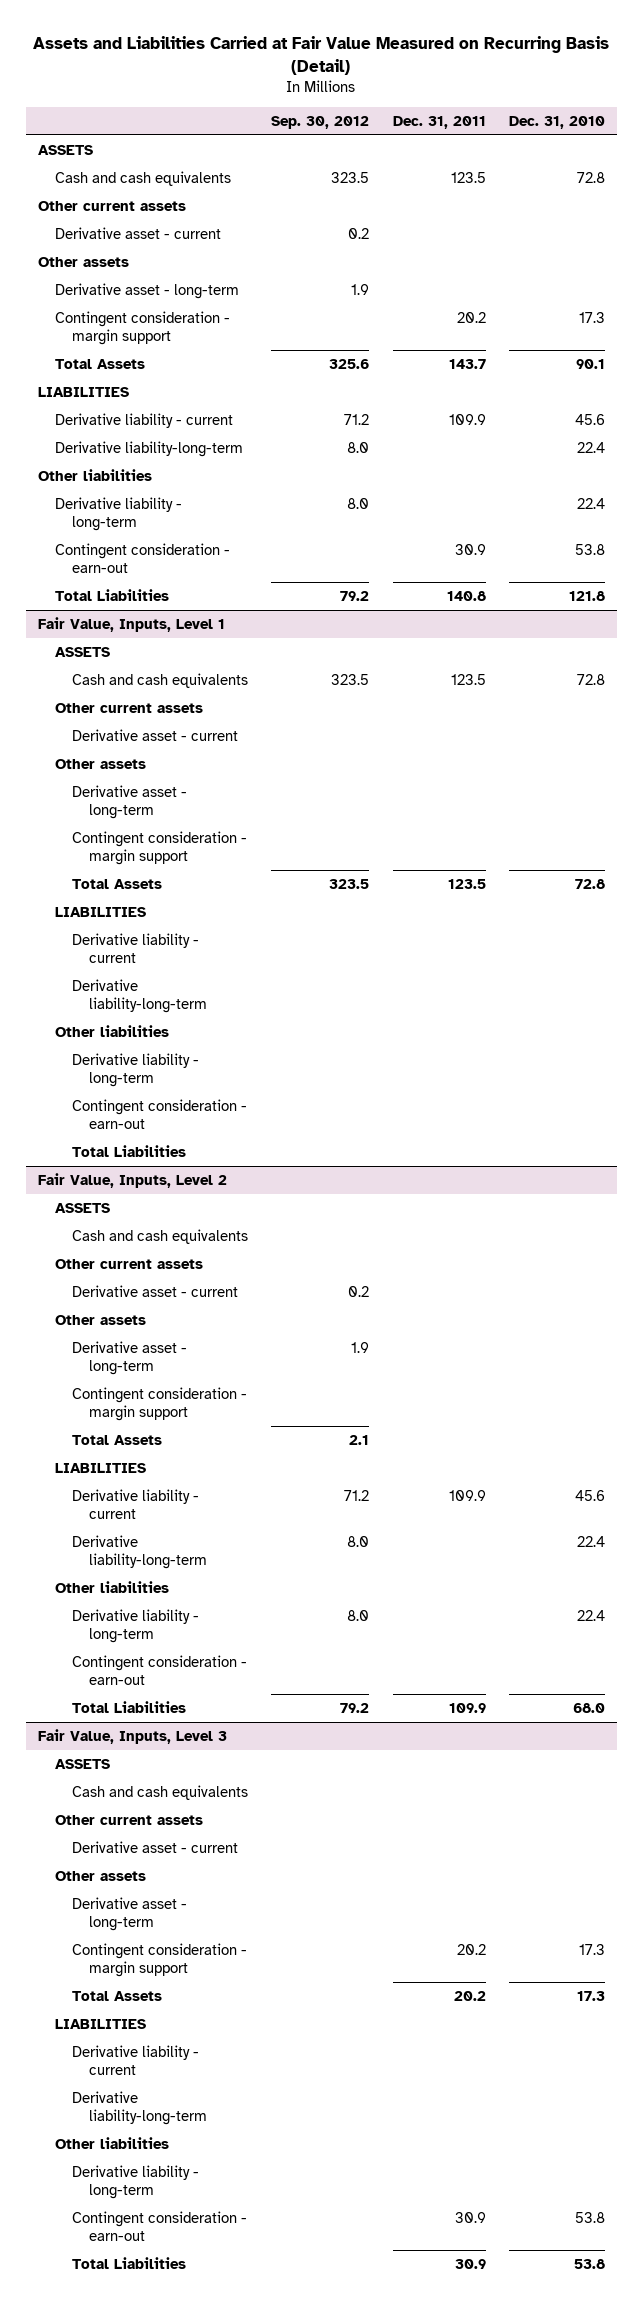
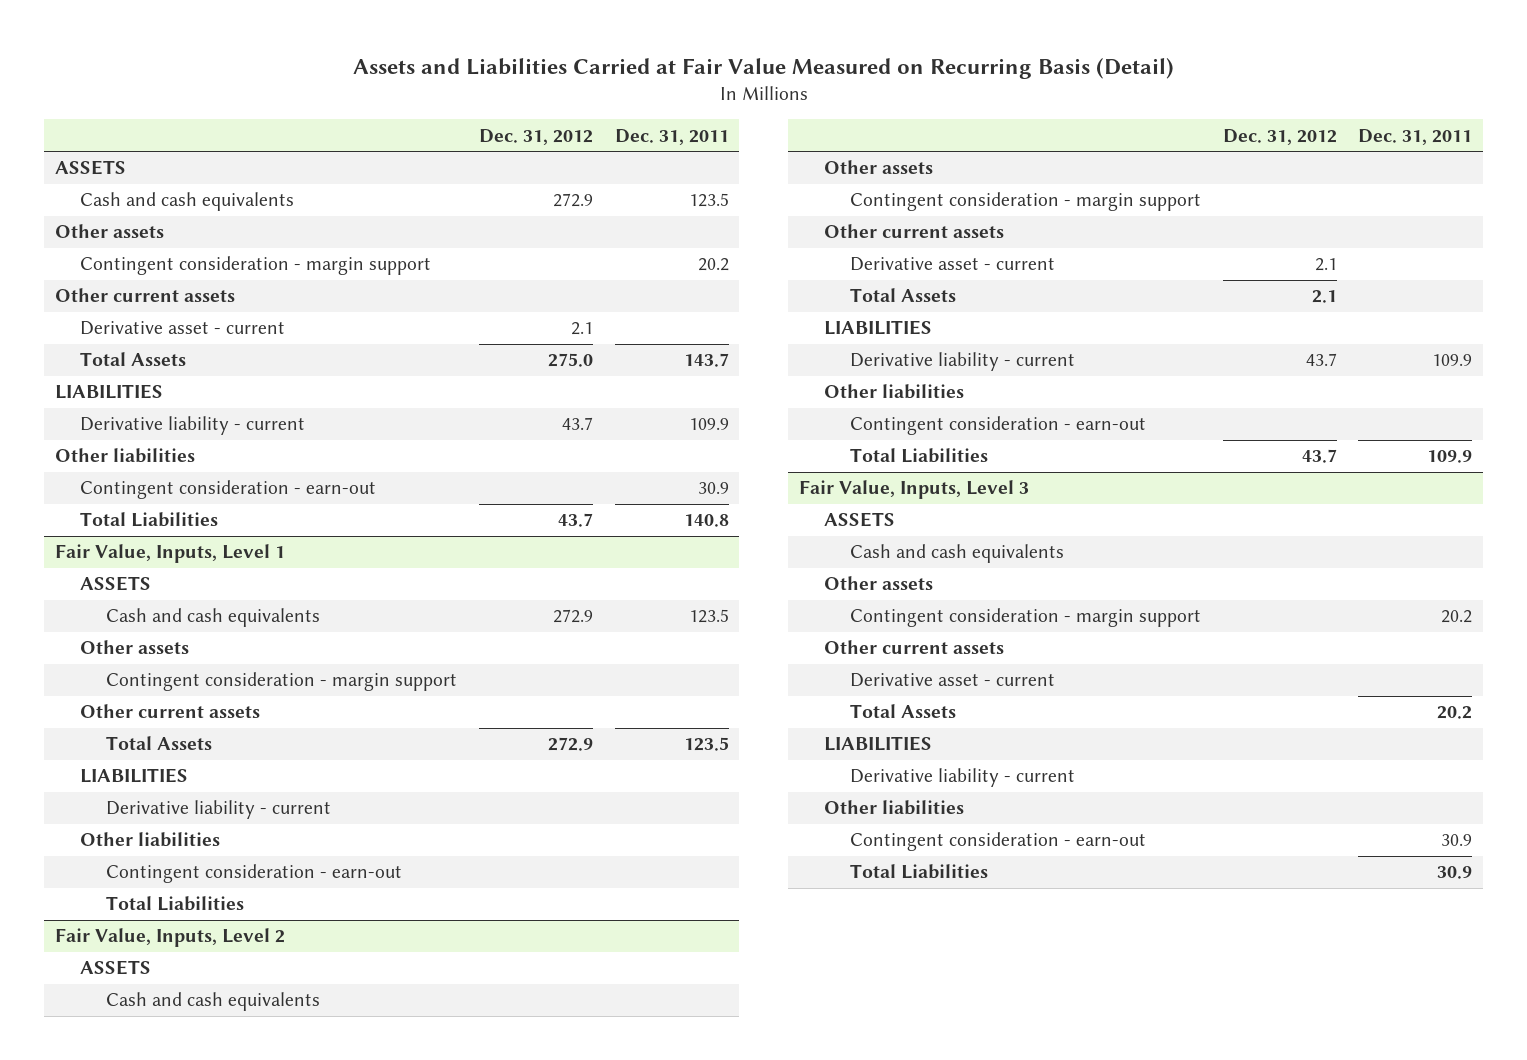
[271,116,370,130] Sep. 30, 2012 -> none
[508,116,605,130] Dec. 31, 2010 -> none
none -> [478,128,593,145] Dec. 31, 2012
[54,282,239,299] Derivative asset - long-term -> none
[37,200,186,211] Other current assets -> [54,288,235,303] Other current assets
[54,226,221,239] Derivative asset - current -> [80,321,286,336] Derivative asset - current
[54,440,243,457] Derivative liability-long-term -> none
[54,496,182,531] Derivative liability - long-term -> none
[71,728,238,741] Derivative asset - current -> none
[71,784,187,819] Derivative asset - long-term -> none
[54,702,203,713] Other current assets -> [80,704,261,719] Other current assets
[71,978,207,1013] Derivative liability-long-term -> none
[71,1052,199,1087] Derivative liability - long-term -> none
[71,1340,187,1375] Derivative asset - long-term -> none
[54,1258,203,1269] Other current assets -> [824,224,1005,239] Other current assets
[71,1284,238,1297] Derivative asset - current -> [850,257,1056,272] Derivative asset - current
[71,1534,207,1569] Derivative liability-long-term -> none
[71,1608,199,1643] Derivative liability - long-term -> none
[71,1896,187,1931] Derivative asset - long-term -> none
[54,1814,203,1825] Other current assets -> [824,640,1005,655] Other current assets
[71,1840,238,1853] Derivative asset - current -> [850,673,1056,688] Derivative asset - current
[71,2090,207,2125] Derivative liability-long-term -> none
[71,2164,199,2199] Derivative liability - long-term -> none

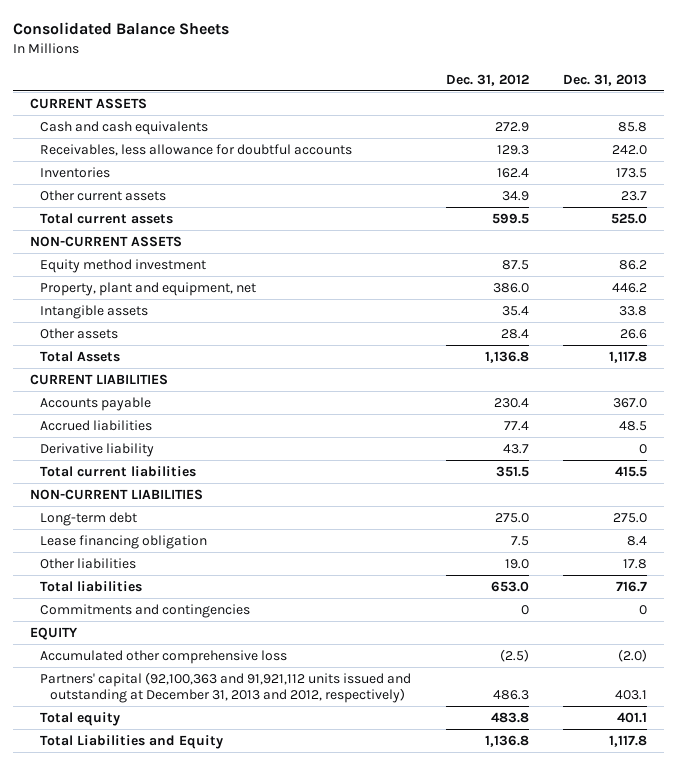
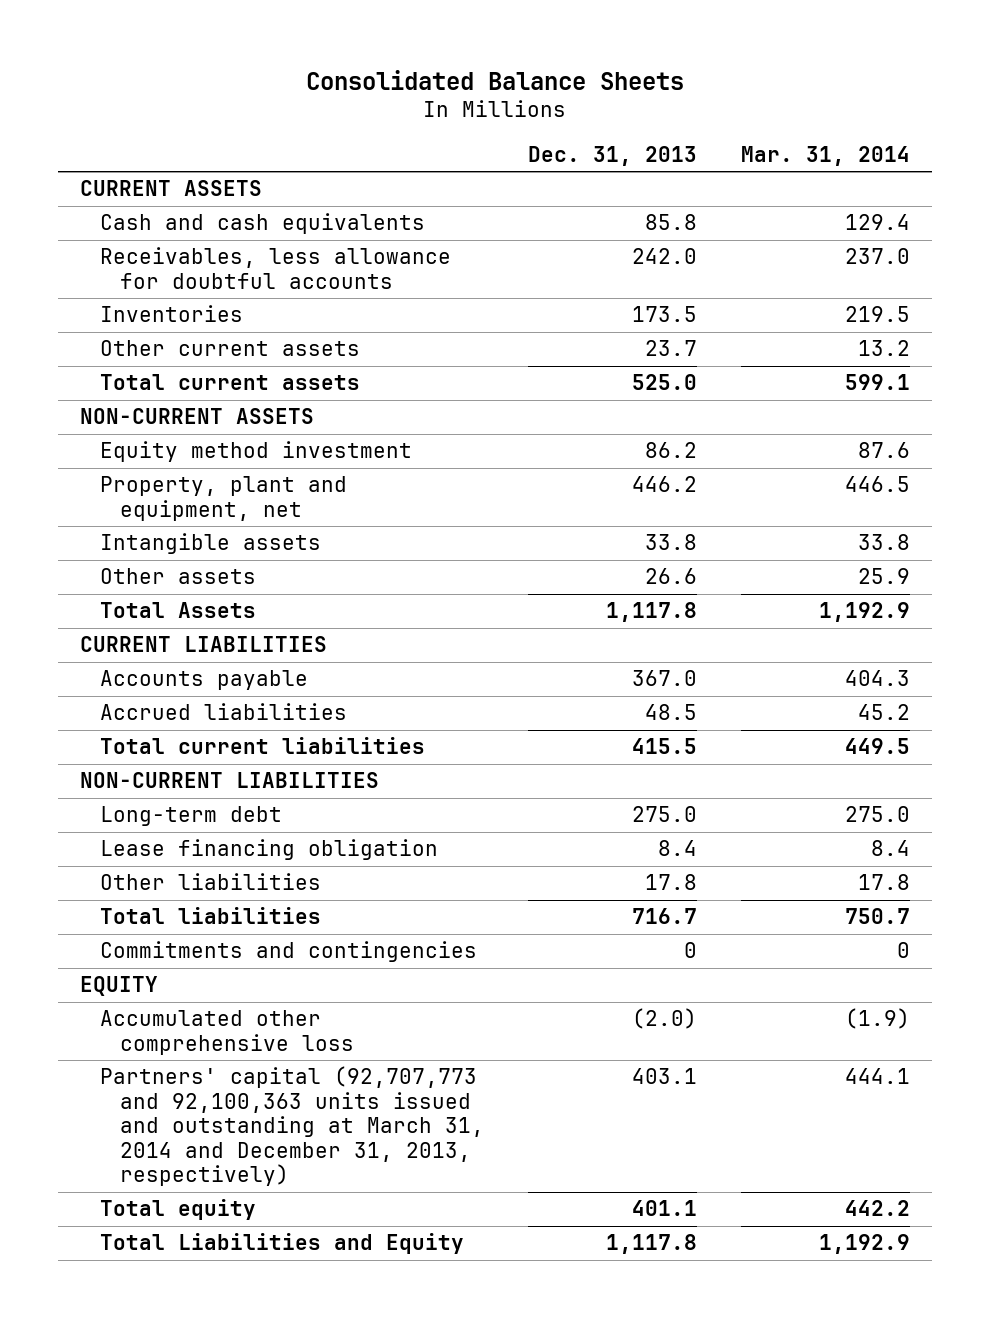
[445,73,529,86] Dec. 31, 2012 -> none
none -> [741,146,911,167] Mar. 31, 2014
[39,443,154,458] Derivative liability -> none
[39,672,411,704] Partners' capital (92,100,363 and 91,921,112 units issued and outstanding at December 31, 2013 and 2012, respectively) -> [99,1066,485,1187] Partners' capital (92,707,773 and 92,100,363 units issued and outstanding at March 31, 2014 and December 31, 2013, respectively)

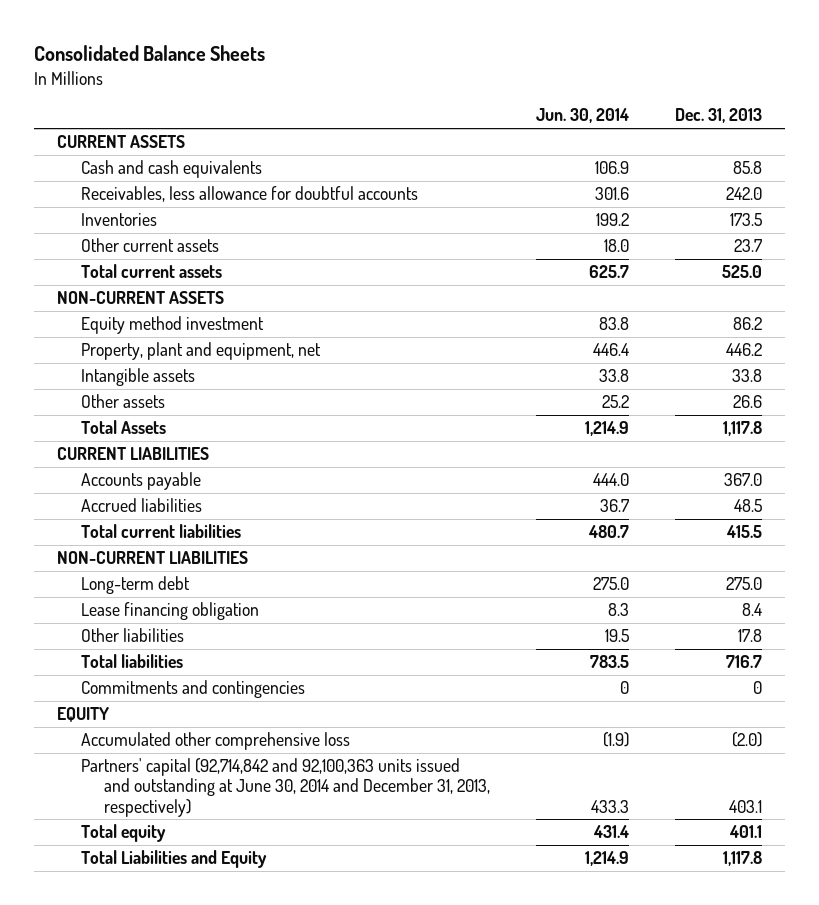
[741,146,911,167] Mar. 31, 2014 -> none
none -> [536,108,630,124] Jun. 30, 2014
[99,1066,485,1187] Partners' capital (92,707,773 and 92,100,363 units issued and outstanding at March 31, 2014 and December 31, 2013, respectively) -> [80,758,491,817] Partners' capital (92,714,842 and 92,100,363 units issued and outstanding at June 30, 2014 and December 31, 2013, respectively)

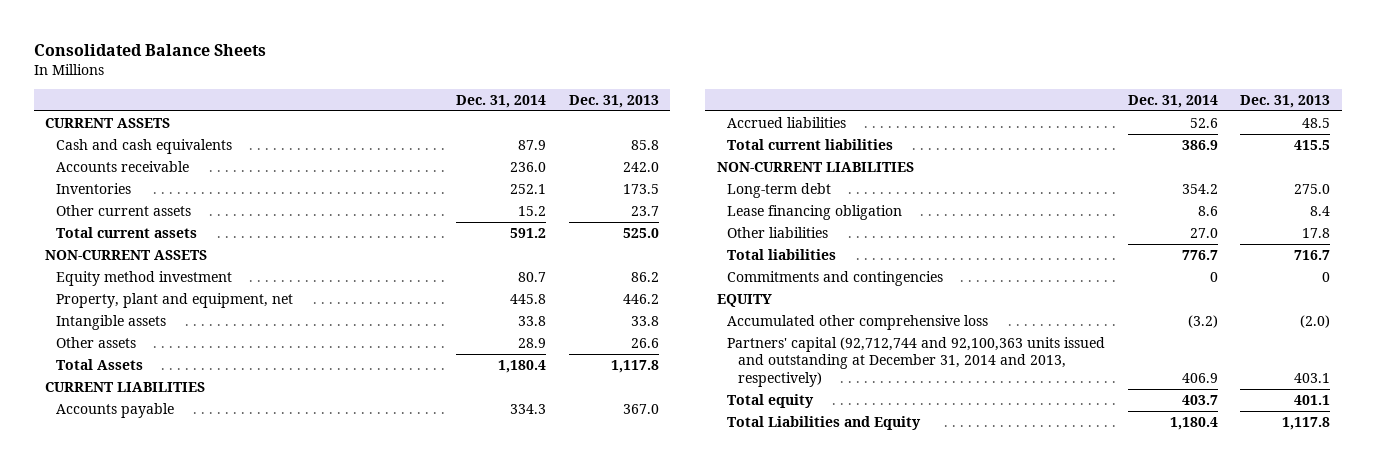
[536,108,630,124] Jun. 30, 2014 -> none
none -> [456,94,547,108] Dec. 31, 2014
[80,186,418,203] Receivables, less allowance for doubtful accounts -> [55,160,189,172] Accounts receivable
[80,758,491,817] Partners' capital (92,714,842 and 92,100,363 units issued and outstanding at June 30, 2014 and December 31, 2013, respectively) -> [727,336,1106,387] Partners' capital (92,712,744 and 92,100,363 units issued and outstanding at December 31, 2014 and 2013, respectively)

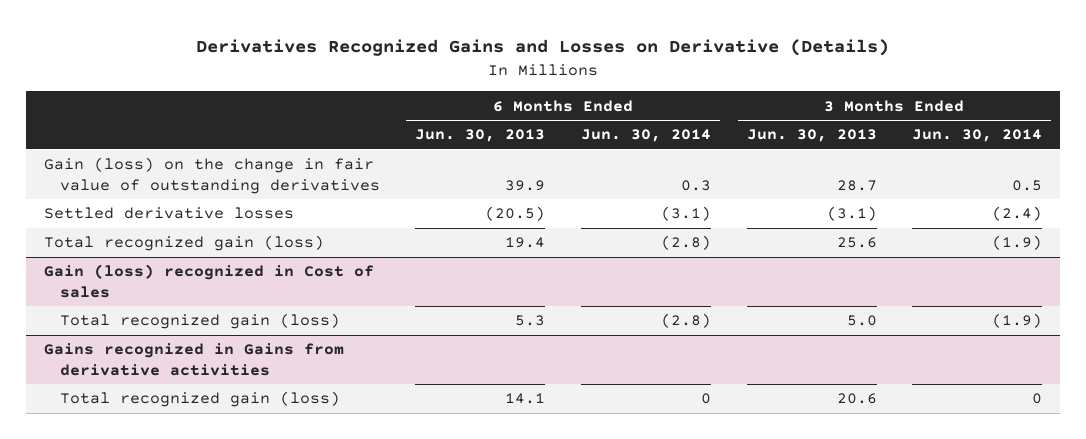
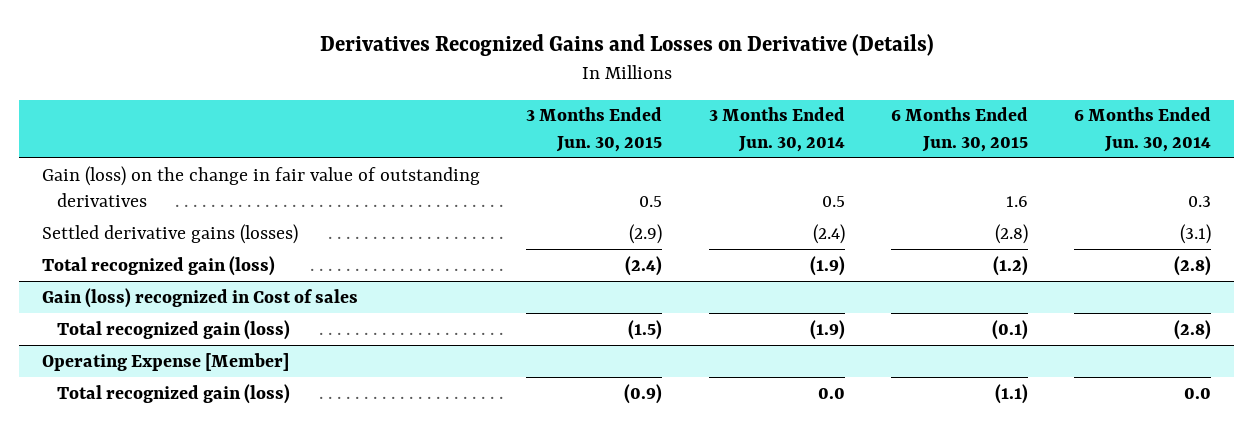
[415,129,546,143] Jun. 30, 2013 -> none
[746,129,877,143] Jun. 30, 2013 -> none
none -> [526,107,663,152] 3 Months Ended Jun. 30, 2015
none -> [890,107,1028,152] 6 Months Ended Jun. 30, 2015
[44,207,295,220] Settled derivative losses -> [42,223,299,244] Settled derivative gains (losses)
[44,343,345,376] Gains recognized in Gains from derivative activities -> none
none -> [42,352,290,371] Operating Expense [Member]
[701,393,712,405] 0 -> [1183,387,1211,399] 0.0
[1032,393,1043,405] 0 -> [817,387,845,399] 0.0

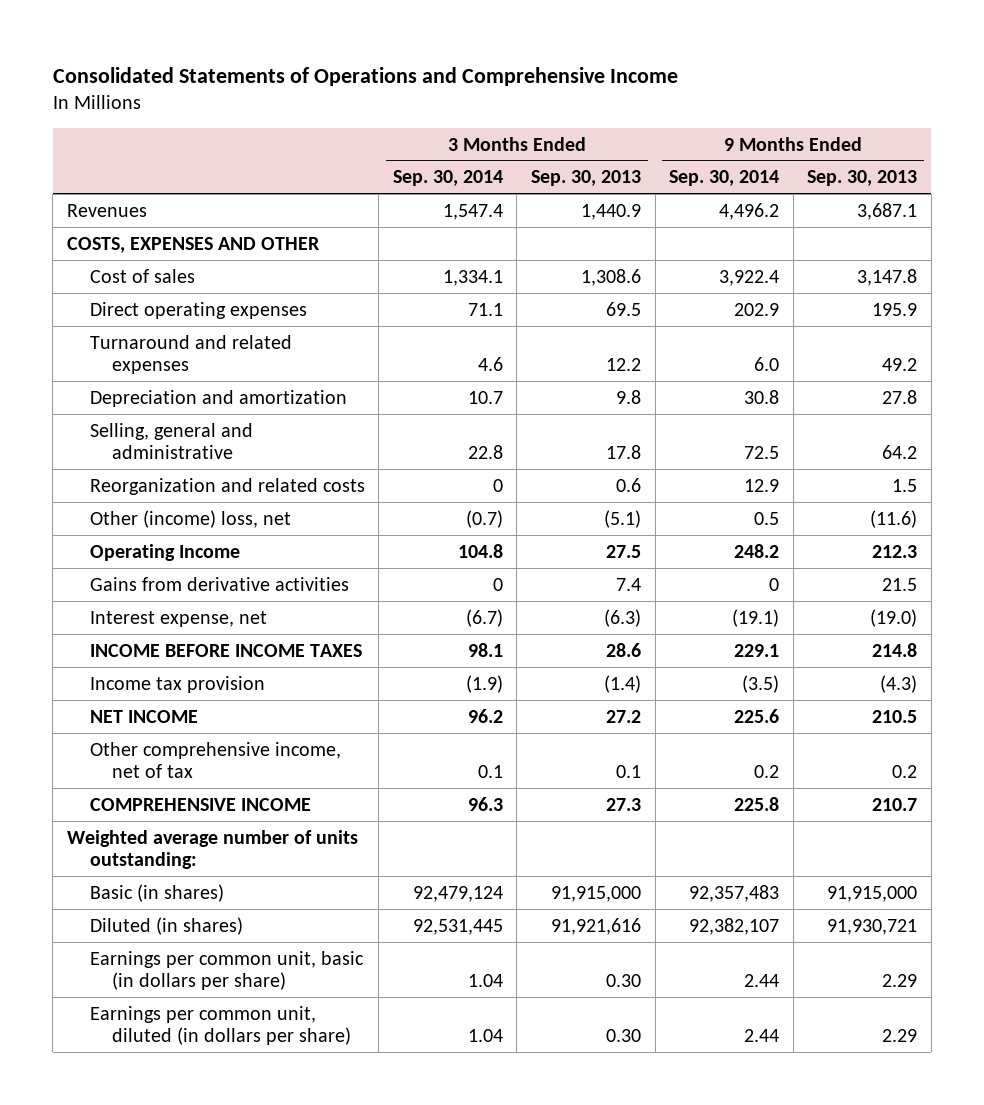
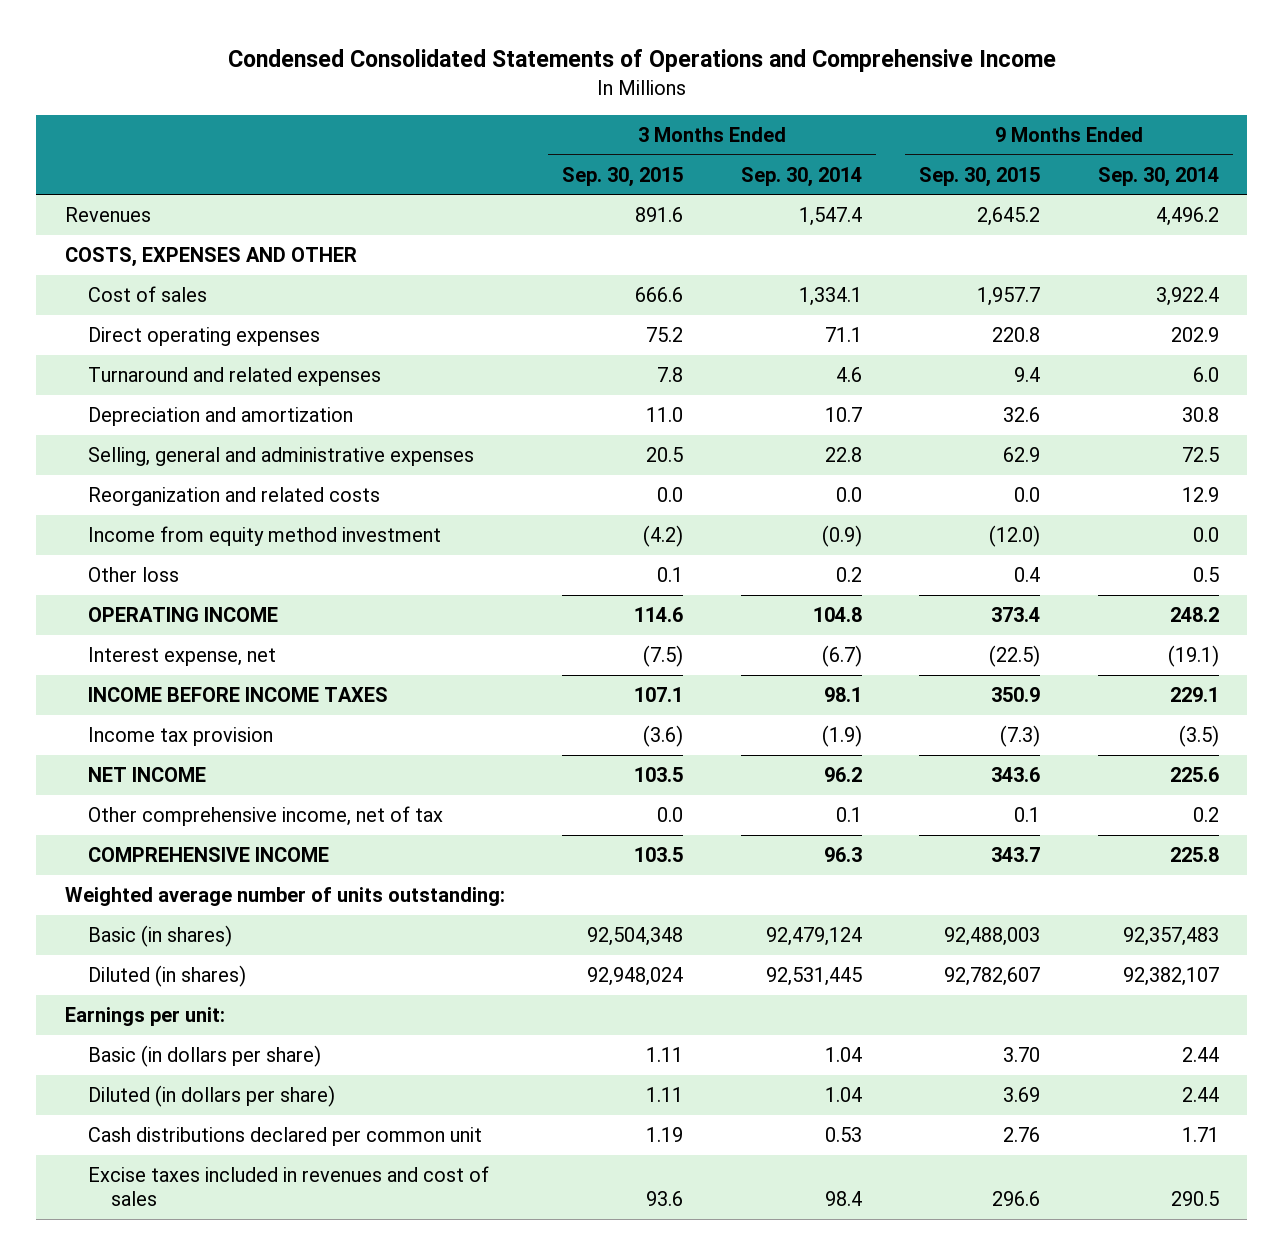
[52,66,678,86] Consolidated Statements of Operations and Comprehensive Income -> [227,49,1056,73] Condensed Consolidated Statements of Operations and Comprehensive Income
[530,170,641,187] Sep. 30, 2013 -> none
[807,170,918,187] Sep. 30, 2013 -> none
none -> [562,166,684,187] Sep. 30, 2015
none -> [919,166,1041,187] Sep. 30, 2015
[89,576,349,591] Gains from derivative activities -> none
[89,422,253,460] Selling, general and administrative -> [88,446,475,466] Selling, general and administrative expenses
[492,478,503,492] 0 -> [835,486,862,502] 0.0
none -> [88,525,442,546] Income from equity method investment
[89,509,291,528] Other (income) loss, net -> [88,566,180,582] Other loss
[465,509,503,528] (0.7) -> [835,566,862,582] 0.2
[89,543,240,561] Operating Income -> [88,606,279,622] OPERATING INCOME
none -> [64,1006,225,1026] Earnings per unit:
[89,950,364,991] Earnings per common unit, basic (in dollars per share) -> [88,1044,322,1067] Basic (in dollars per share)
[89,1005,352,1046] Earnings per common unit, diluted (in dollars per share) -> [88,1084,336,1107] Diluted (in dollars per share)
none -> [88,1126,483,1146] Cash distributions declared per common unit
none -> [88,1165,490,1207] Excise taxes included in revenues and cost of sales

